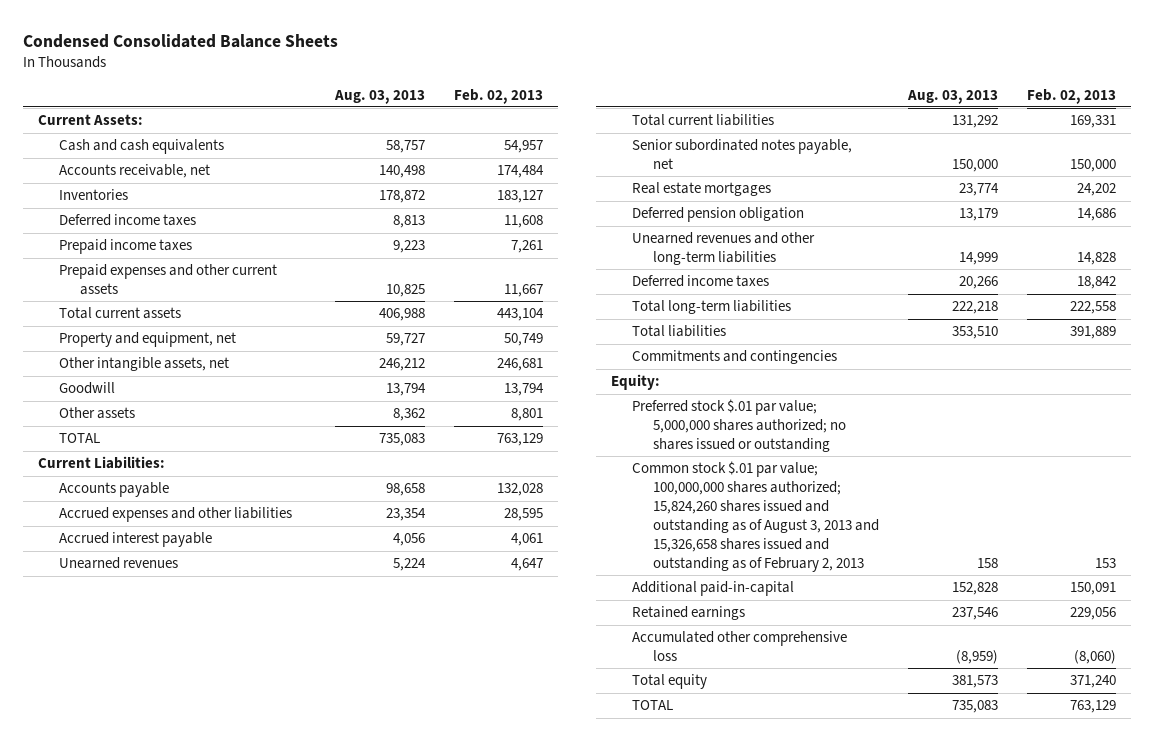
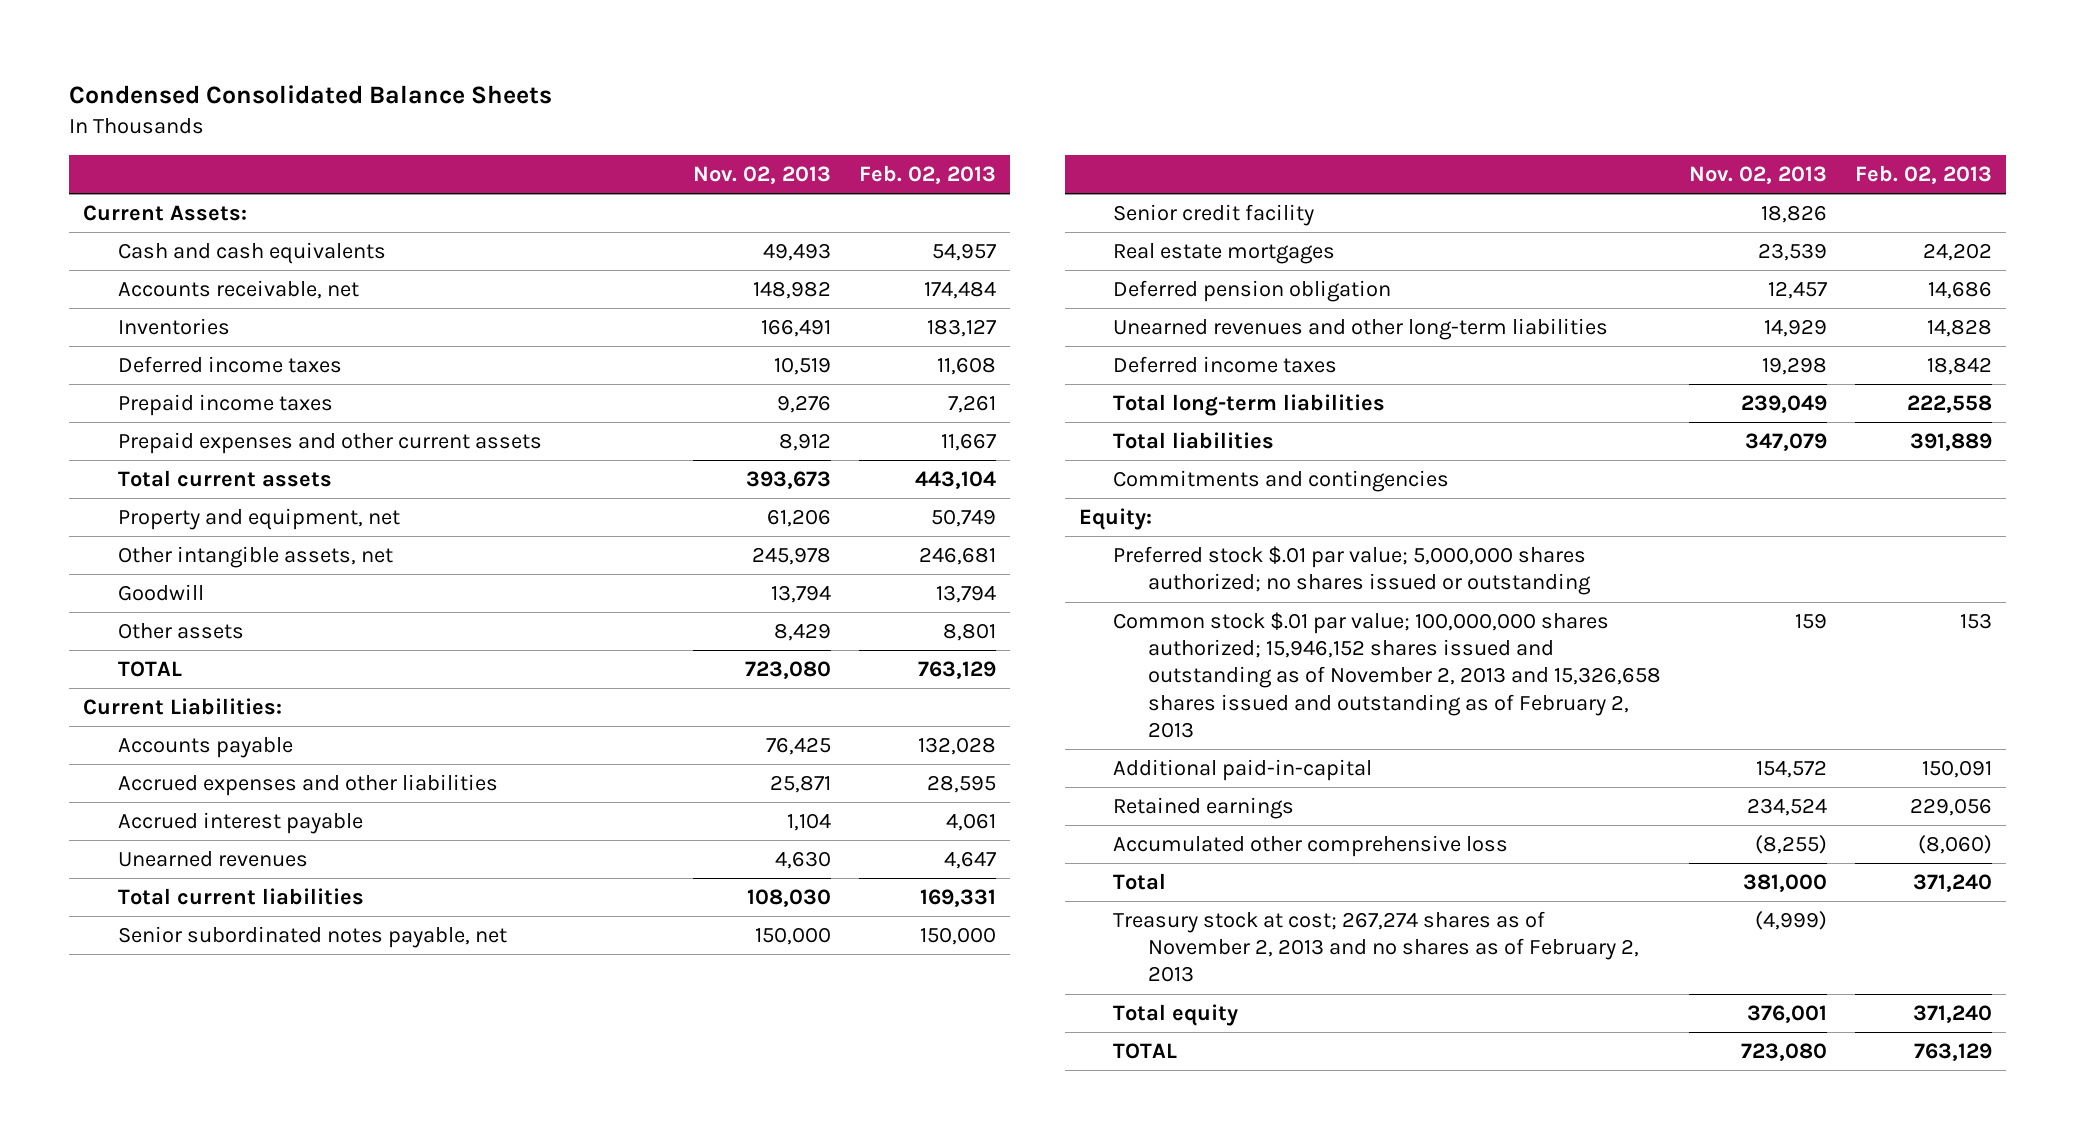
[334,89,426,104] Aug. 03, 2013 -> none
none -> [693,165,832,184] Nov. 02, 2013
none -> [1113,204,1315,227] Senior credit facility
[631,461,879,572] Common stock $.01 par value; 100,000,000 shares authorized; 15,824,260 shares issued and outstanding as of August 3, 2013 and 15,326,658 shares issued and outstanding as of February 2, 2013 -> [1113,612,1662,738] Common stock $.01 par value; 100,000,000 shares authorized; 15,946,152 shares issued and outstanding as of November 2, 2013 and 15,326,658 shares issued and outstanding as of February 2, 2013
none -> [1113,873,1167,891] Total
none -> [1113,911,1640,983] Treasury stock at cost; 267,274 shares as of November 2, 2013 and no shares as of February 2, 2013

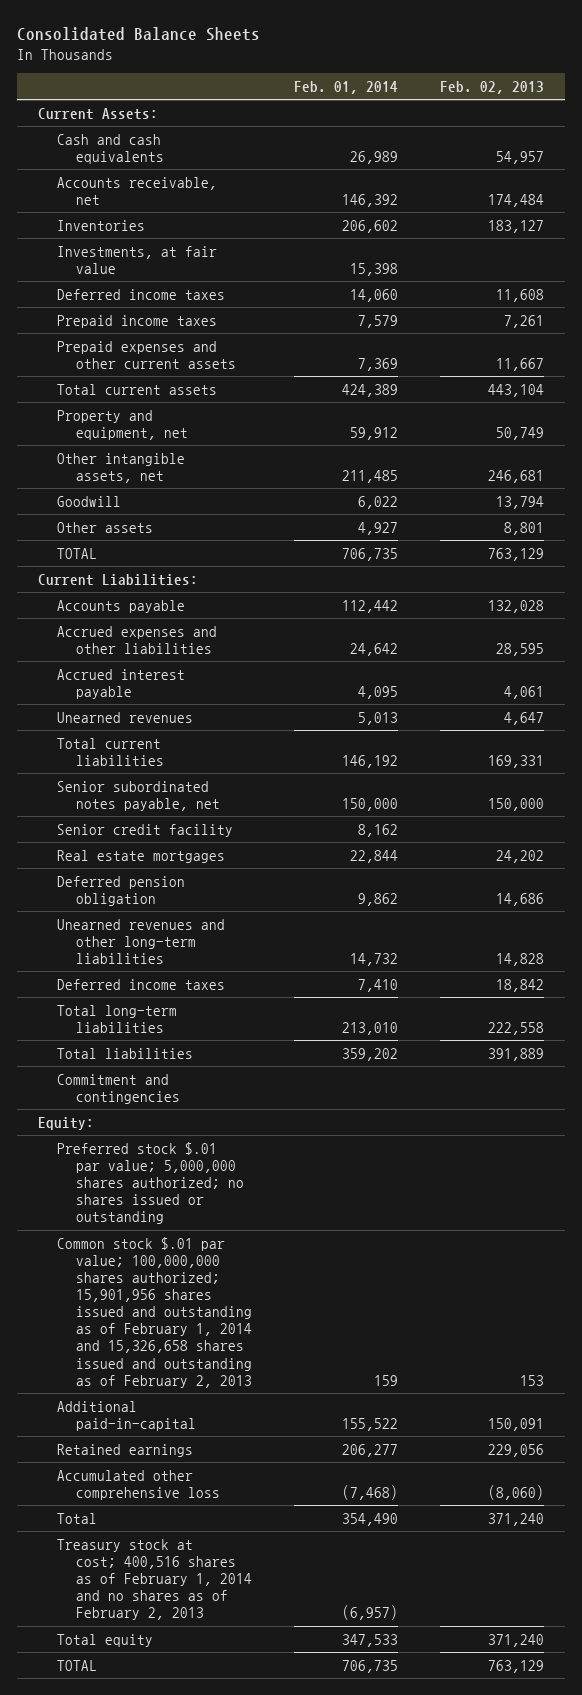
[69,85,553,105] Condensed Consolidated Balance Sheets -> [17,27,261,42] Consolidated Balance Sheets
[693,165,832,184] Nov. 02, 2013 -> none
none -> [294,80,399,94] Feb. 01, 2014
none -> [57,245,218,274] Investments, at fair value
[1113,470,1450,493] Commitments and contingencies -> [57,1073,181,1104] Commitment and contingencies
[1113,612,1662,738] Common stock $.01 par value; 100,000,000 shares authorized; 15,946,152 shares issued and outstanding as of November 2, 2013 and 15,326,658 shares issued and outstanding as of February 2, 2013 -> [57,1236,253,1388] Common stock $.01 par value; 100,000,000 shares authorized; 15,901,956 shares issued and outstanding as of February 1, 2014 and 15,326,658 shares issued and outstanding as of February 2, 2013
[1113,911,1640,983] Treasury stock at cost; 267,274 shares as of November 2, 2013 and no shares as of February 2, 2013 -> [57,1538,253,1621] Treasury stock at cost; 400,516 shares as of February 1, 2014 and no shares as of February 2, 2013

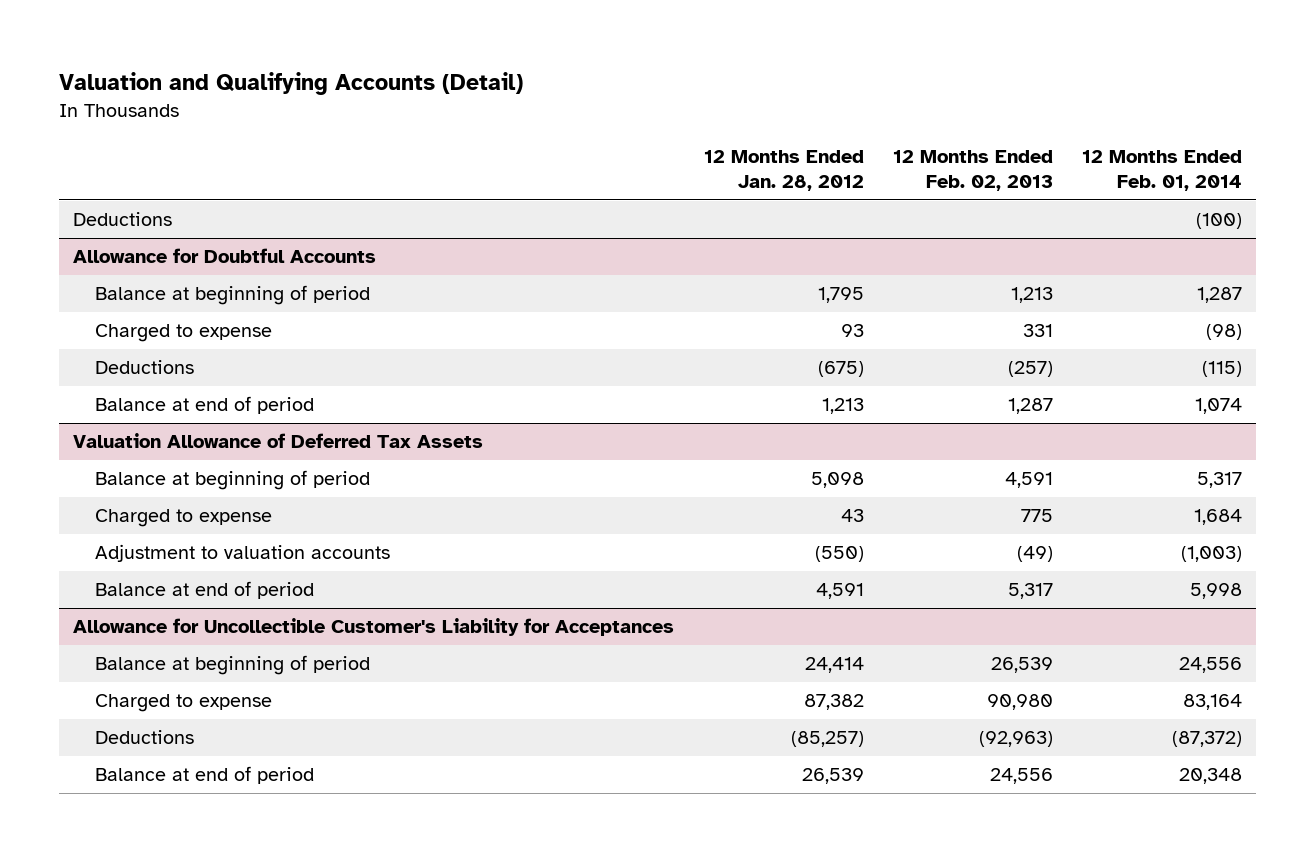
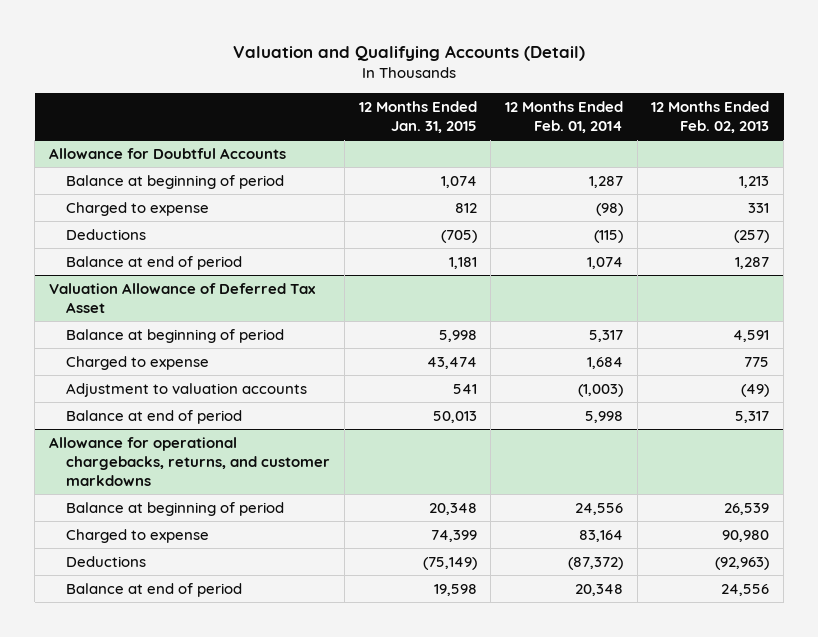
[703,149,864,192] 12 Months Ended Jan. 28, 2012 -> none
none -> [358,101,477,134] 12 Months Ended Jan. 31, 2015
[73,212,173,227] Deductions -> none
[73,433,484,449] Valuation Allowance of Deferred Tax Assets -> [48,282,316,313] Valuation Allowance of Deferred Tax Asset
[73,618,675,637] Allowance for Uncollectible Customer's Liability for Acceptances -> none
none -> [48,436,331,486] Allowance for operational chargebacks, returns, and customer markdowns

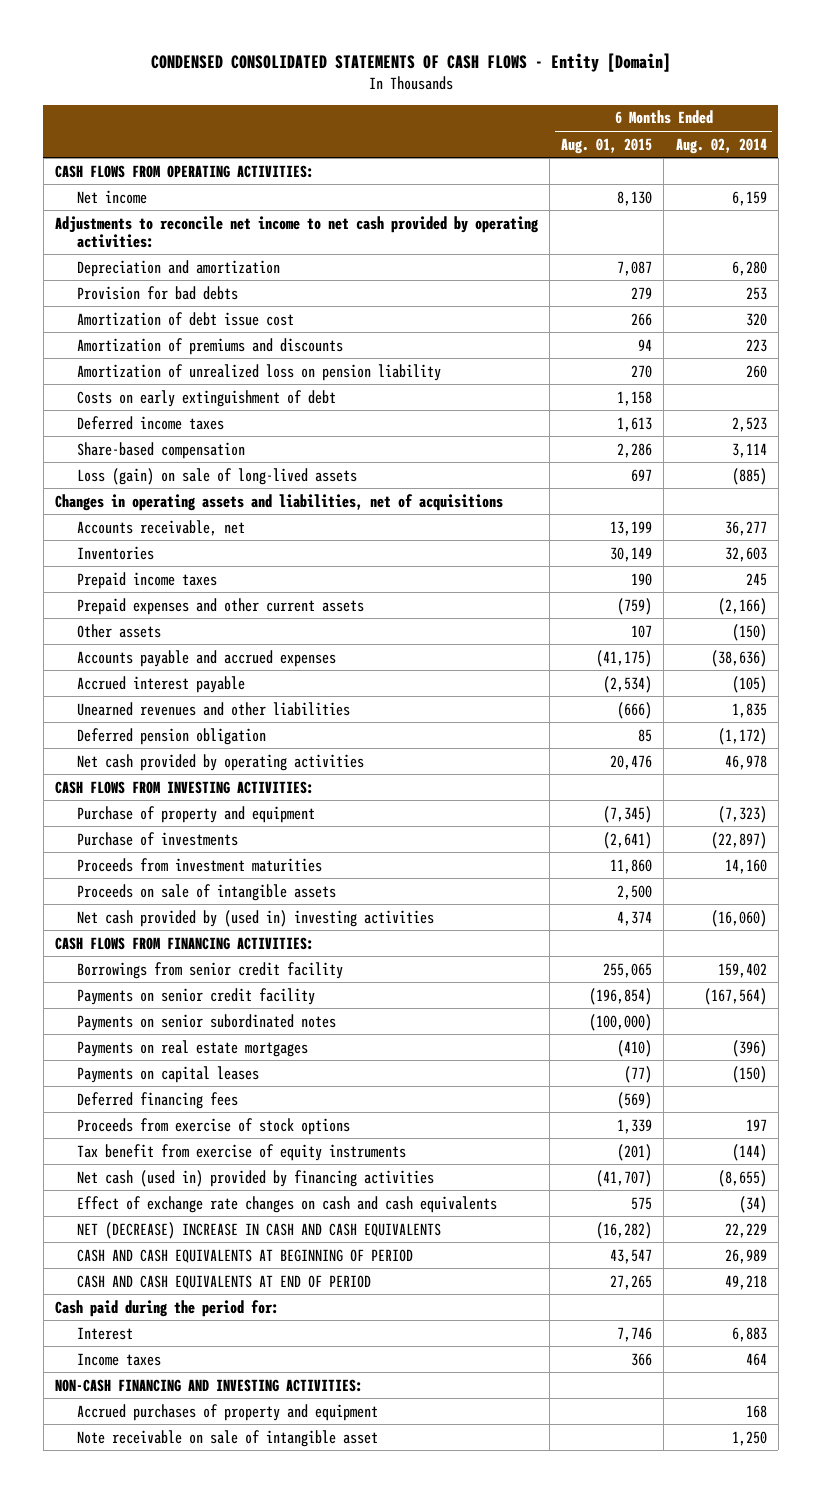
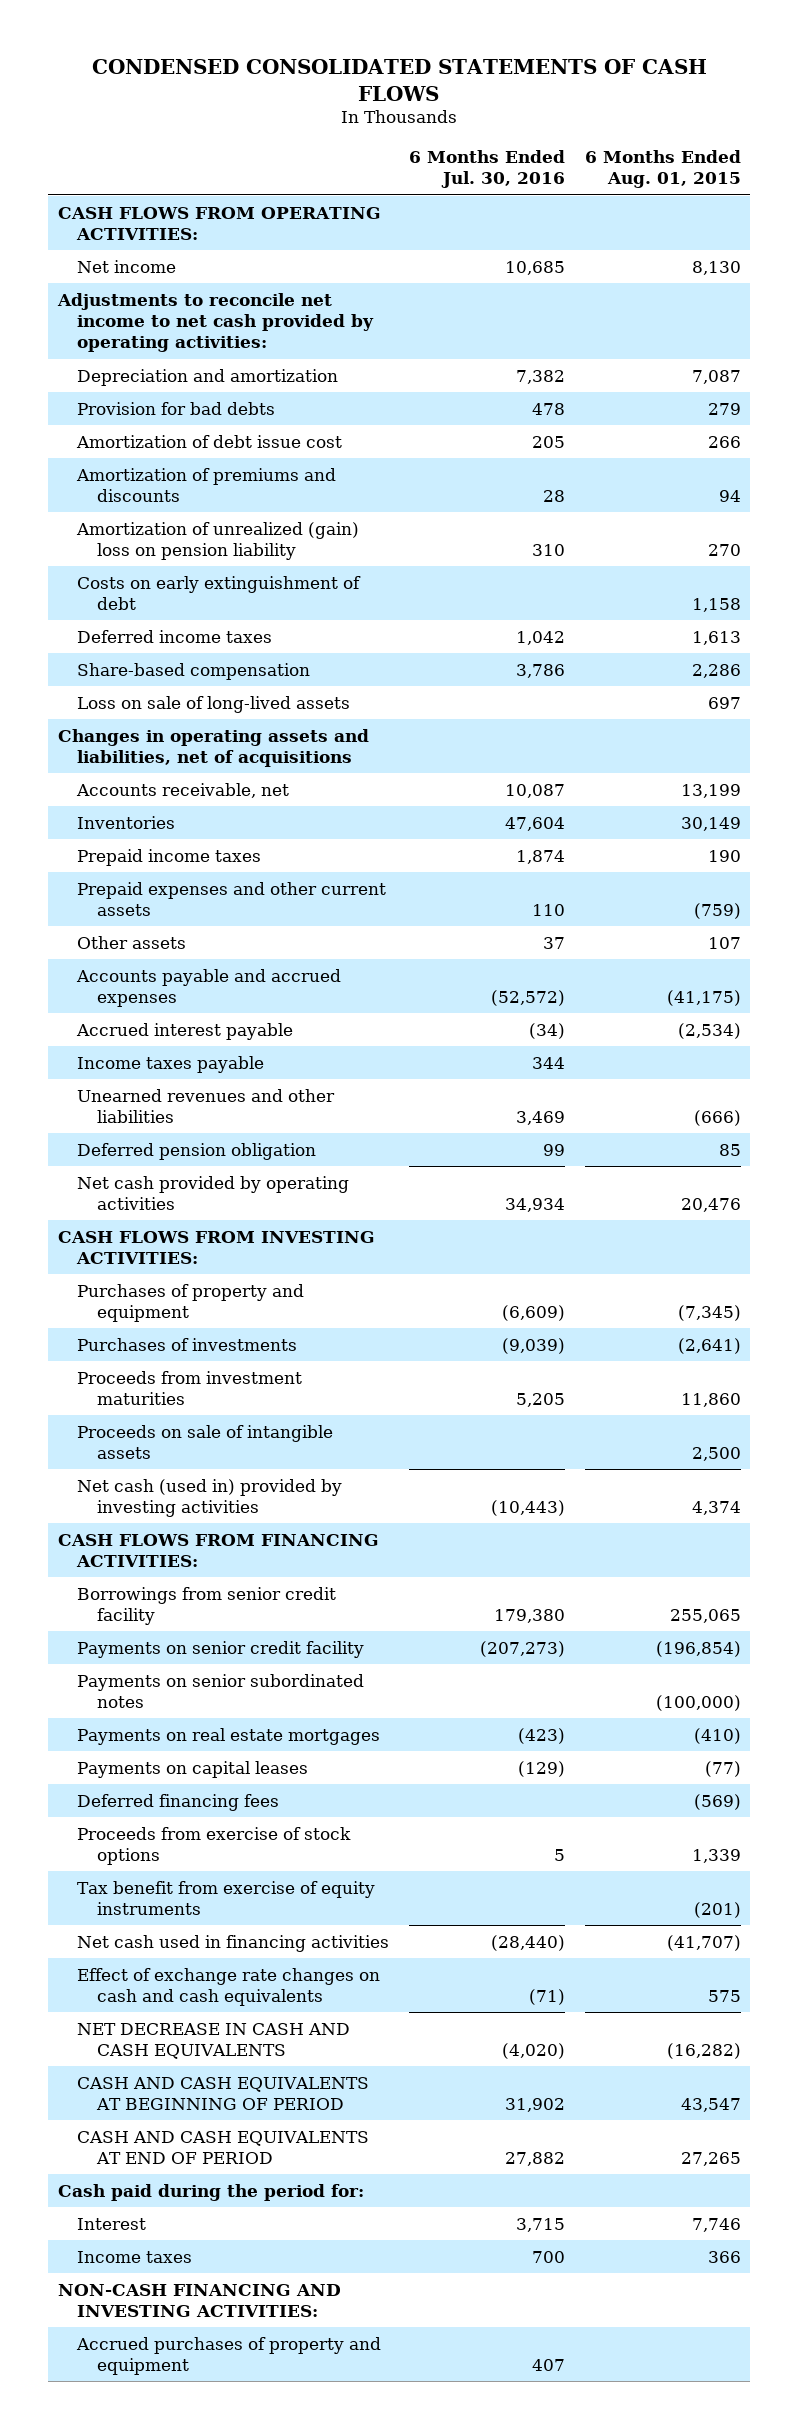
[150,52,671,72] CONDENSED CONSOLIDATED STATEMENTS OF CASH FLOWS - Entity [Domain] -> [92,59,708,101] CONDENSED CONSOLIDATED STATEMENTS OF CASH FLOWS
[675,137,767,154] Aug. 02, 2014 -> none
none -> [408,150,565,189] 6 Months Ended Jul. 30, 2016
[77,363,442,381] Amortization of unrealized loss on pension liability -> [76,521,360,560] Amortization of unrealized (gain) loss on pension liability
[77,467,358,485] Loss (gain) on sale of long-lived assets -> [77,695,351,713] Loss on sale of long-lived assets
none -> [77,1055,265,1073] Income taxes payable
[77,805,316,823] Purchase of property and equipment -> [77,1283,305,1322] Purchases of property and equipment
[77,831,239,846] Purchase of investments -> [77,1337,298,1351] Purchases of investments
[77,909,435,927] Net cash provided by (used in) investing activities -> [77,1478,343,1517] Net cash (used in) provided by investing activities
[77,1169,435,1187] Net cash (used in) provided by financing activities -> [77,1934,390,1952] Net cash used in financing activities
[77,1221,442,1239] NET (DECREASE) INCREASE IN CASH AND CASH EQUIVALENTS -> [77,2022,351,2059] NET DECREASE IN CASH AND CASH EQUIVALENTS
[77,1429,379,1447] Note receivable on sale of intangible asset -> none

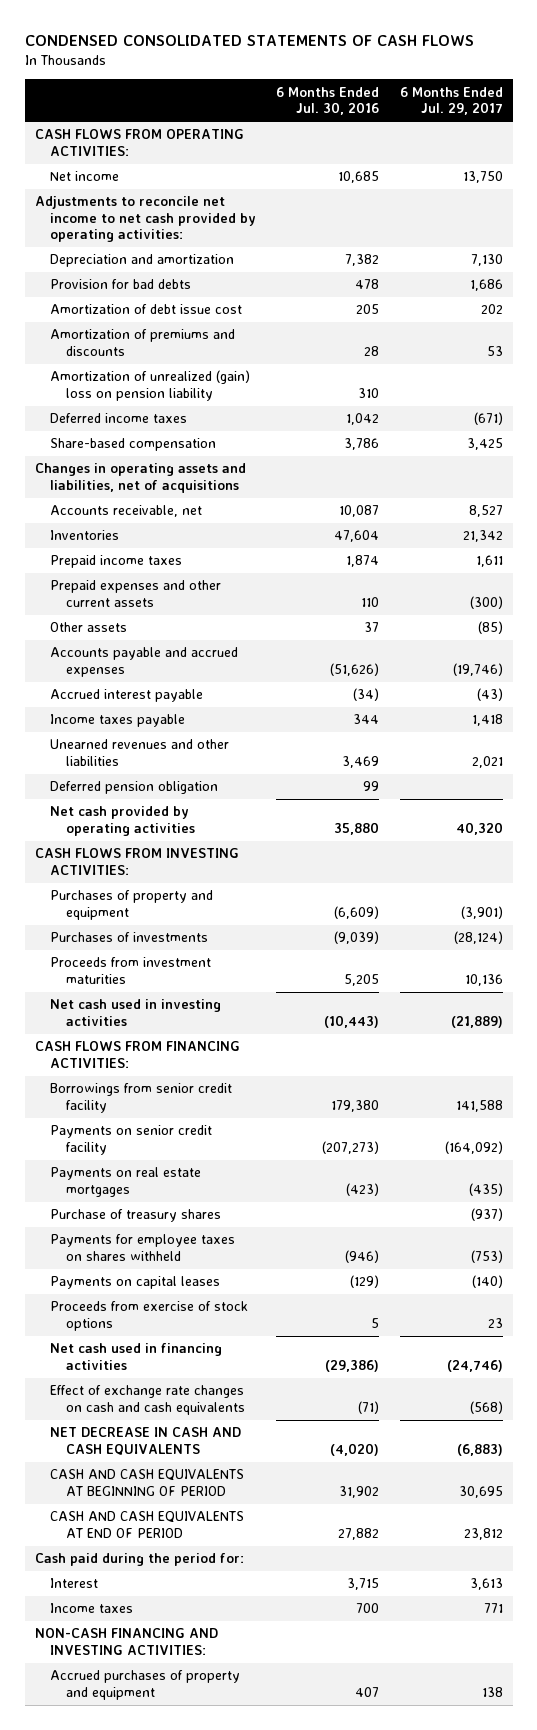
[584,150,741,189] 6 Months Ended Aug. 01, 2015 -> none
none -> [399,86,503,116] 6 Months Ended Jul. 29, 2017
[77,575,362,610] Costs on early extinguishment of debt -> none
[77,695,351,713] Loss on sale of long-lived assets -> none
[490,989,565,1006] (52,572) -> [330,662,380,676] (51,626)
[504,1197,565,1212] 34,934 -> [334,821,380,835] 35,880
[77,1424,334,1459] Proceeds on sale of intangible assets -> none
[77,1478,343,1517] Net cash (used in) provided by investing activities -> [50,999,222,1026] Net cash used in investing activities
[77,1673,365,1708] Payments on senior subordinated notes -> none
none -> [50,1209,222,1223] Purchase of treasury shares
none -> [50,1234,236,1261] Payments for employee taxes on shares withheld
[77,1793,280,1811] Deferred financing fees -> none
[77,1880,376,1915] Tax benefit from exercise of equity instruments -> none
[490,1934,565,1951] (28,440) -> [325,1359,380,1372] (29,386)

